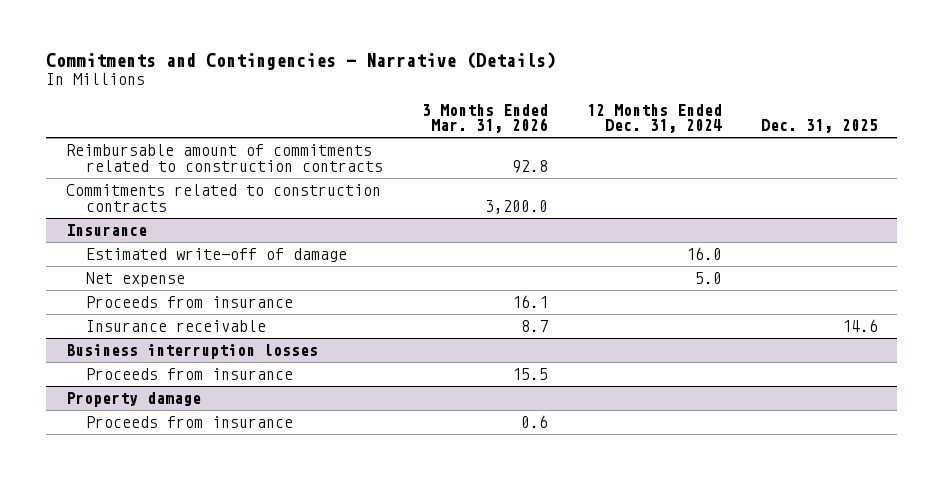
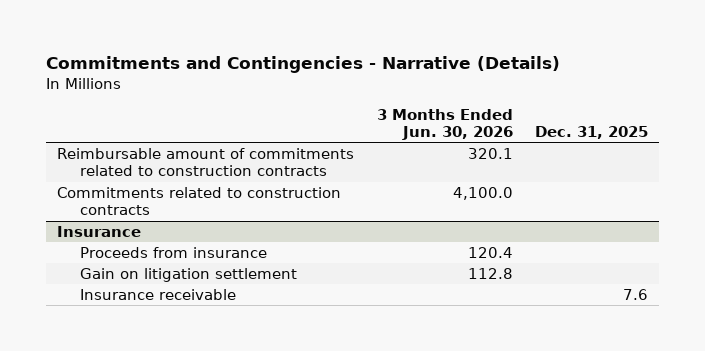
[421,103,548,134] 3 Months Ended Mar. 31, 2026 -> none
[586,103,722,134] 12 Months Ended Dec. 31, 2024 -> none
none -> [376,108,513,140] 3 Months Ended Jun. 30, 2026
[85,248,347,263] Estimated write-off of damage -> none
[85,272,185,288] Net expense -> none
[65,344,318,360] Business interruption losses -> none
[85,368,293,381] Proceeds from insurance -> none
[65,392,201,408] Property damage -> none
[85,416,293,429] Proceeds from insurance -> none
none -> [79,268,297,283] Gain on litigation settlement
[841,319,878,333] 14.6 -> [622,289,648,301] 7.6

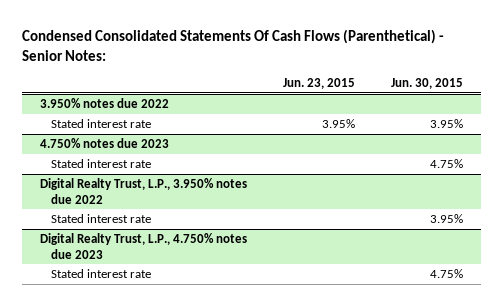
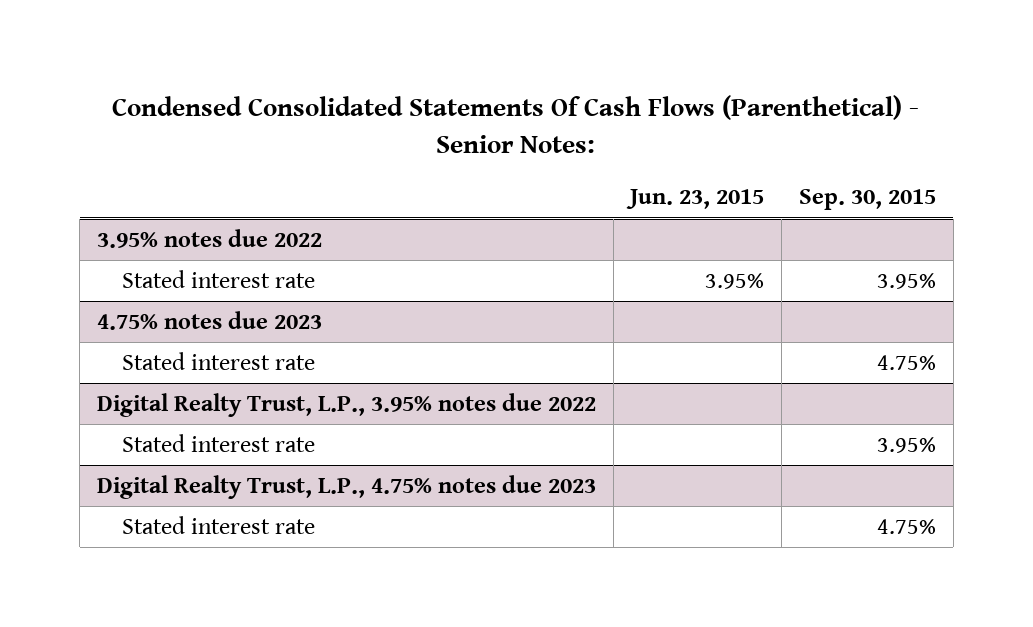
[391,77,464,89] Jun. 30, 2015 -> none
none -> [798,189,936,211] Sep. 30, 2015
[40,97,170,108] 3.950% notes due 2022 -> [96,229,322,249] 3.95% notes due 2022
[40,137,170,148] 4.750% notes due 2023 -> [96,311,322,331] 4.75% notes due 2023
[40,177,248,204] Digital Realty Trust, L.P., 3.950% notes due 2022 -> [96,393,596,418] Digital Realty Trust, L.P., 3.95% notes due 2022
[40,232,248,259] Digital Realty Trust, L.P., 4.750% notes due 2023 -> [96,475,596,500] Digital Realty Trust, L.P., 4.75% notes due 2023

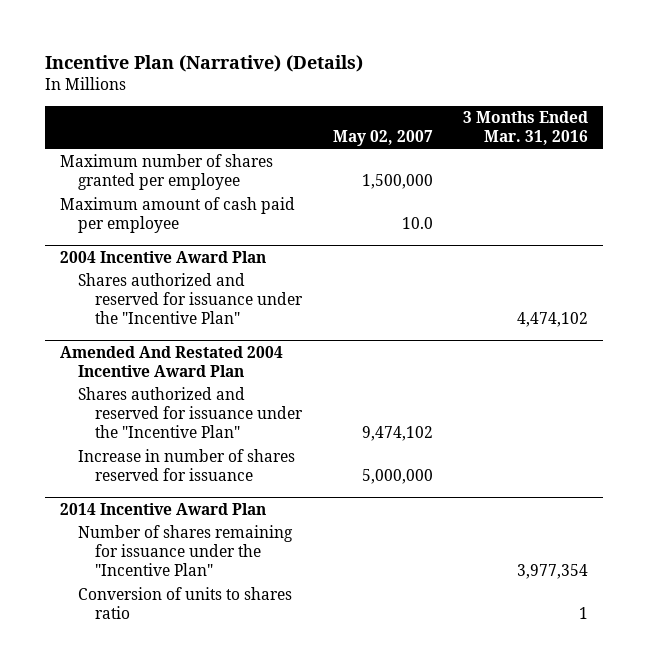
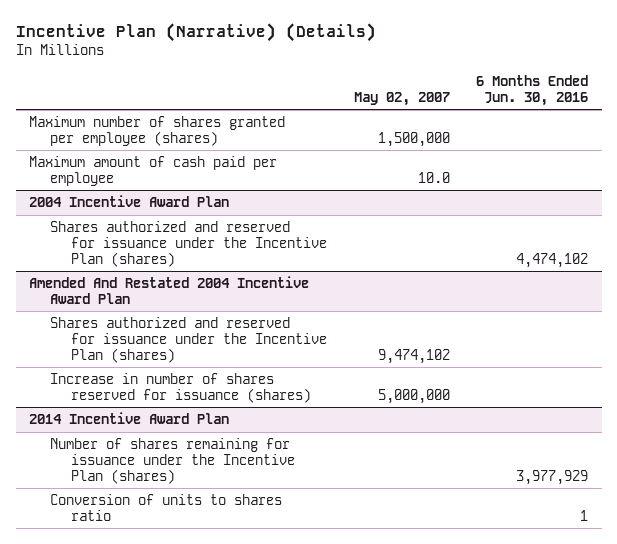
[462,111,588,146] 3 Months Ended Mar. 31, 2016 -> none
none -> [476,75,589,106] 6 Months Ended Jun. 30, 2016
[60,154,274,191] Maximum number of shares granted per employee -> [29,116,286,146] Maximum number of shares granted per employee (shares)
[77,273,304,325] Shares authorized and reserved for issuance under the "Incentive Plan" -> [50,221,328,267] Shares authorized and reserved for issuance under the Incentive Plan (shares)
[77,387,304,439] Shares authorized and reserved for issuance under the "Incentive Plan" -> [50,317,328,363] Shares authorized and reserved for issuance under the Incentive Plan (shares)
[77,449,295,482] Increase in number of shares reserved for issuance -> [50,373,312,403] Increase in number of shares reserved for issuance (shares)
[77,525,293,577] Number of shares remaining for issuance under the "Incentive Plan" -> [50,438,296,484] Number of shares remaining for issuance under the Incentive Plan (shares)

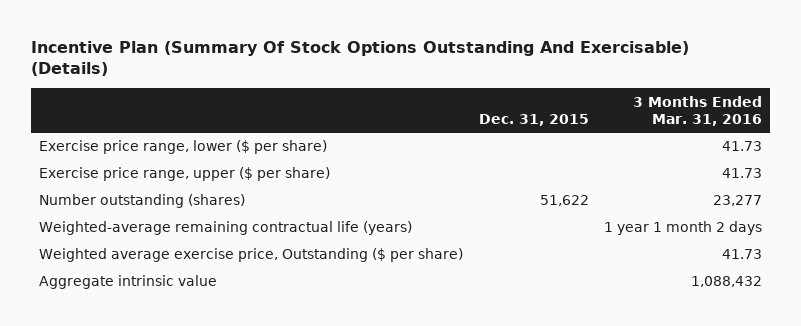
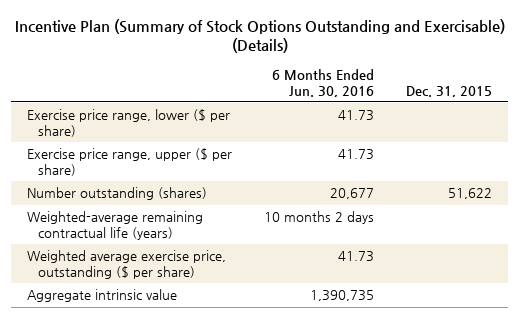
[31,40,690,77] Incentive Plan (Summary Of Stock Options Outstanding And Exercisable) (Details) -> [14,18,505,54] Incentive Plan (Summary of Stock Options Outstanding and Exercisable) (Details)
[633,95,763,126] 3 Months Ended Mar. 31, 2016 -> none
none -> [272,69,375,97] 6 Months Ended Jun. 30, 2016
[38,248,463,263] Weighted average exercise price, Outstanding ($ per share) -> [26,250,226,279] Weighted average exercise price, outstanding ($ per share)

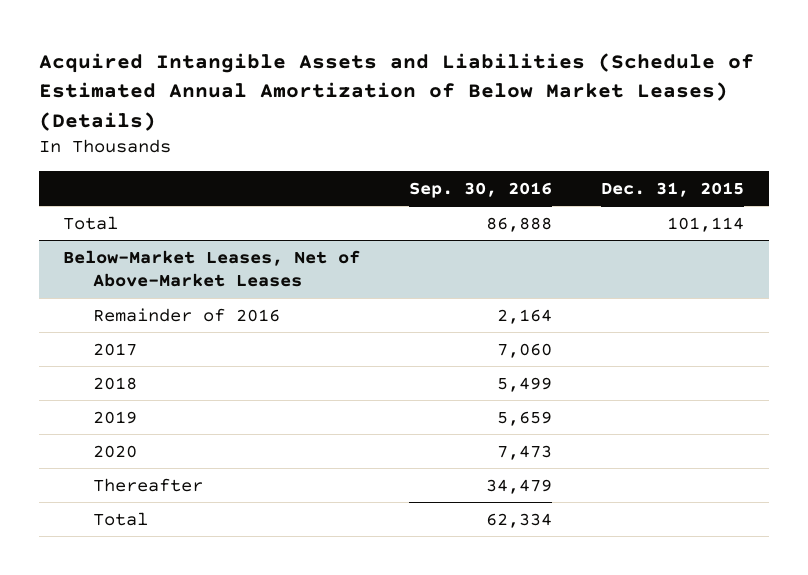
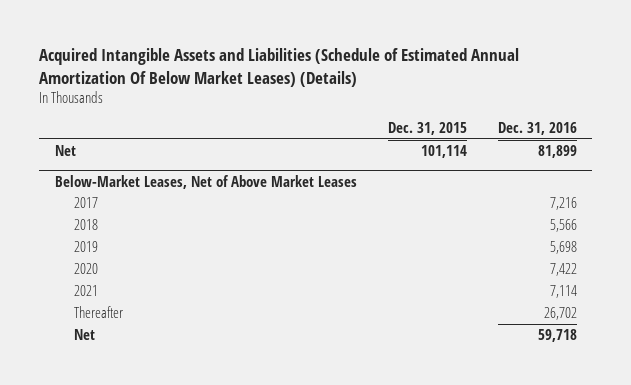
[38,53,754,131] Acquired Intangible Assets and Liabilities (Schedule of Estimated Annual Amortization of Below Market Leases) (Details) -> [39,48,520,87] Acquired Intangible Assets and Liabilities (Schedule of Estimated Annual Amortization Of Below Market Leases) (Details)
[409,181,553,198] Sep. 30, 2016 -> none
none -> [497,121,577,135] Dec. 31, 2016
[93,307,281,322] Remainder of 2016 -> none
[63,215,119,230] Total -> [54,144,76,156] Net
[63,249,361,288] Below-Market Leases, Net of Above-Market Leases -> [54,174,357,189] Below-Market Leases, Net of Above Market Leases
none -> [74,284,99,296] 2021
[93,511,149,526] Total -> [74,328,96,340] Net

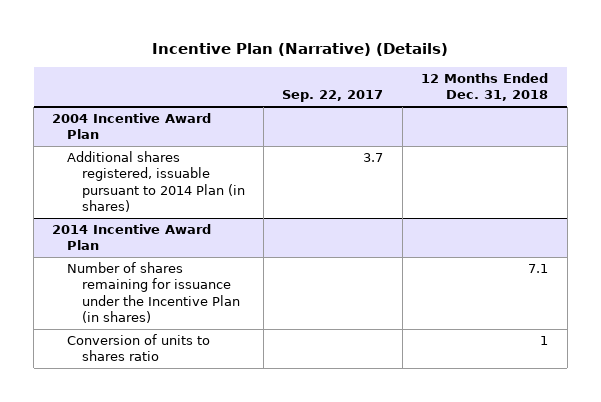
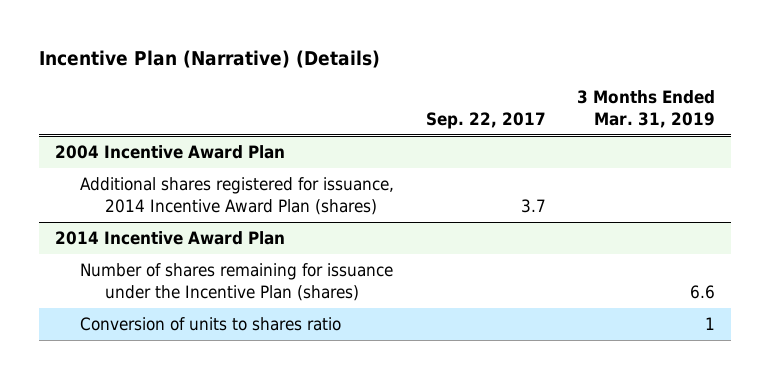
[421,73,549,102] 12 Months Ended Dec. 31, 2018 -> none
none -> [577,90,716,128] 3 Months Ended Mar. 31, 2019
[67,151,245,212] Additional shares registered, issuable pursuant to 2014 Plan (in shares) -> [79,177,394,215] Additional shares registered for issuance, 2014 Incentive Award Plan (shares)
[67,262,240,323] Number of shares remaining for issuance under the Incentive Plan (in shares) -> [79,263,393,301] Number of shares remaining for issuance under the Incentive Plan (shares)

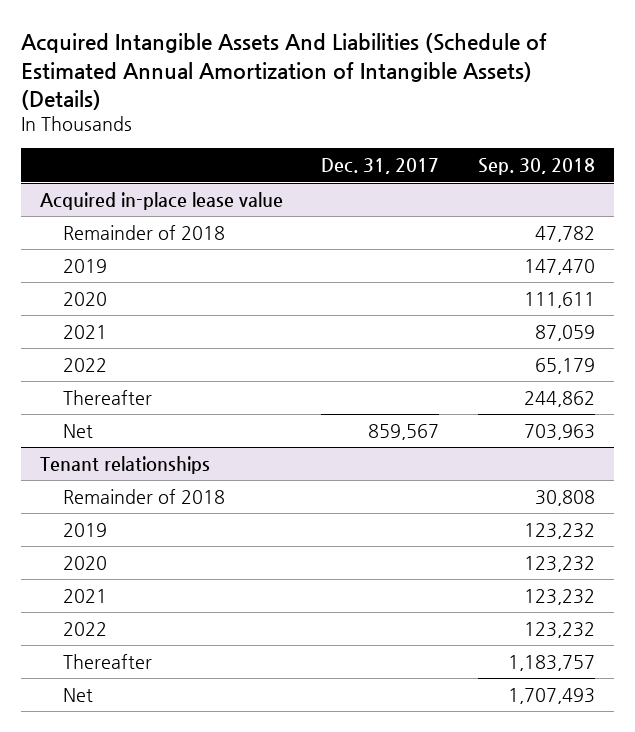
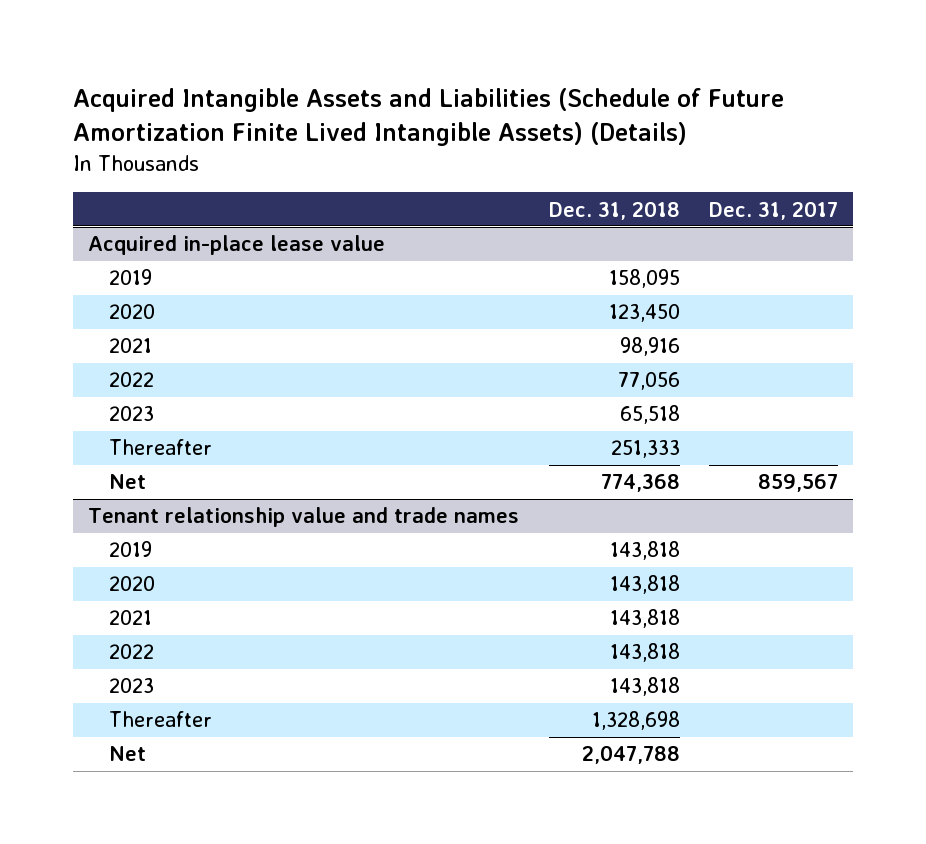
[21,33,548,110] Acquired Intangible Assets And Liabilities (Schedule of Estimated Annual Amortization of Intangible Assets) (Details) -> [73,88,785,147] Acquired Intangible Assets and Liabilities (Schedule of Future Amortization Finite Lived Intangible Assets) (Details)
[477,158,595,176] Sep. 30, 2018 -> none
none -> [548,200,680,220] Dec. 31, 2018
[62,225,225,241] Remainder of 2018 -> none
none -> [109,406,155,422] 2023
[62,489,225,505] Remainder of 2018 -> none
[40,456,211,475] Tenant relationships -> [88,507,520,528] Tenant relationship value and trade names
none -> [109,678,155,694] 2023

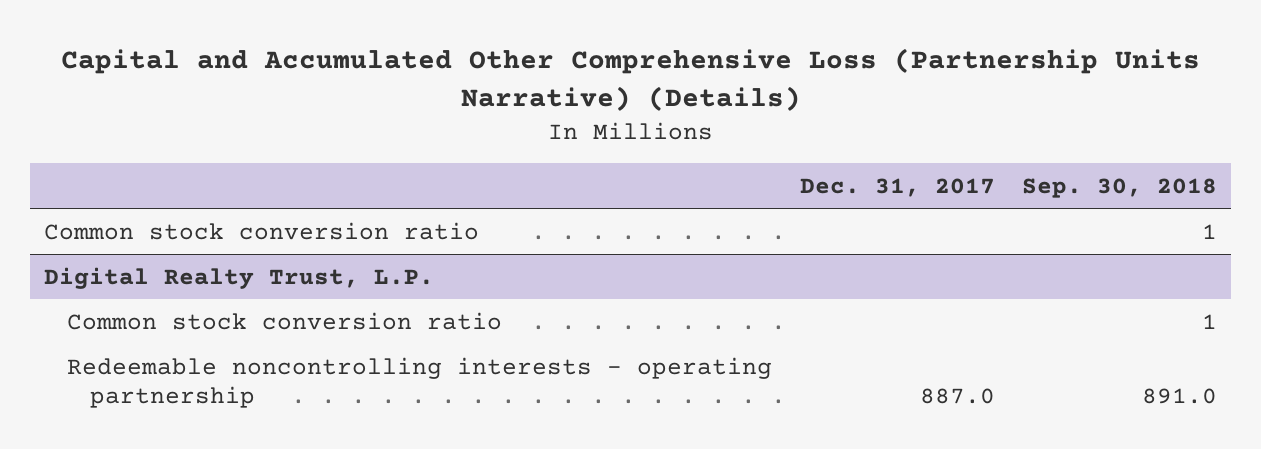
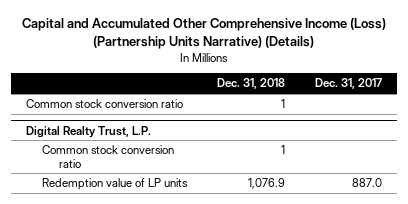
[60,47,1200,111] Capital and Accumulated Other Comprehensive Loss (Partnership Units Narrative) (Details) -> [21,18,386,50] Capital and Accumulated Other Comprehensive Income (Loss) (Partnership Units Narrative) (Details)
[1022,178,1218,199] Sep. 30, 2018 -> none
none -> [217,78,286,90] Dec. 31, 2018
[66,356,772,409] Redeemable noncontrolling interests - operating partnership -> [42,178,189,191] Redemption value of LP units

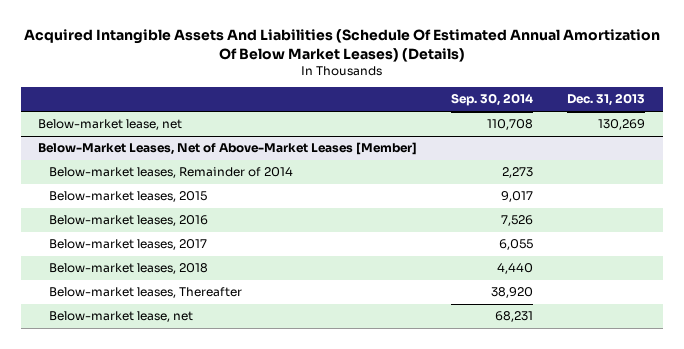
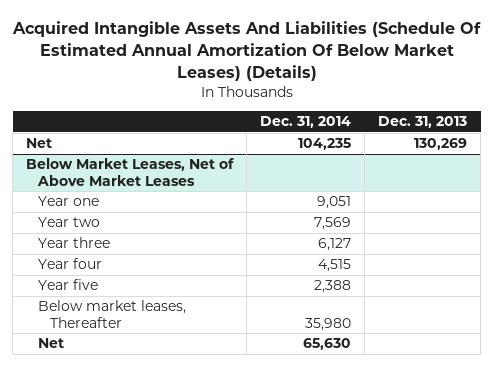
[451,93,534,107] Sep. 30, 2014 -> none
none -> [260,116,352,129] Dec. 31, 2014
[49,167,294,179] Below-market leases, Remainder of 2014 -> none
[38,119,183,131] Below-market lease, net -> [26,138,53,149] Net
[38,142,418,156] Below-Market Leases, Net of Above-Market Leases [Member] -> [26,158,235,186] Below Market Leases, Net of Above Market Leases
none -> [38,196,100,207] Year one
[49,191,208,203] Below-market leases, 2015 -> [38,217,101,228] Year two
[49,215,209,227] Below-market leases, 2016 -> [38,237,111,249] Year three
[49,239,208,251] Below-market leases, 2017 -> [38,258,103,270] Year four
[49,263,209,275] Below-market leases, 2018 -> [38,279,99,291] Year five
[49,287,243,299] Below-market leases, Thereafter -> [38,300,187,328] Below market leases, Thereafter
[49,311,194,323] Below-market lease, net -> [38,338,65,349] Net

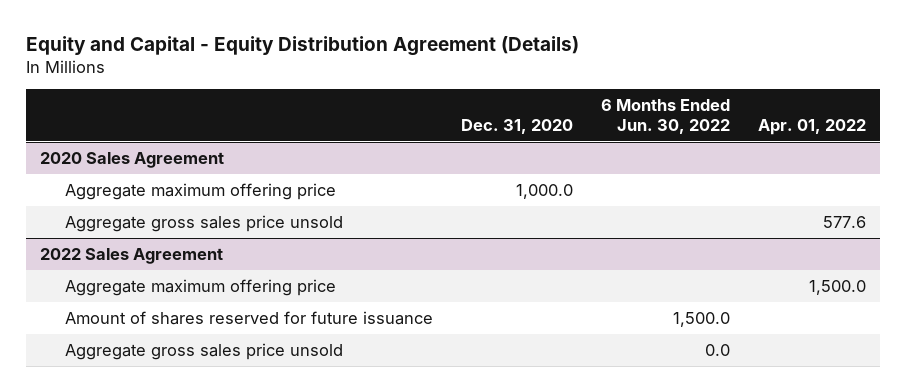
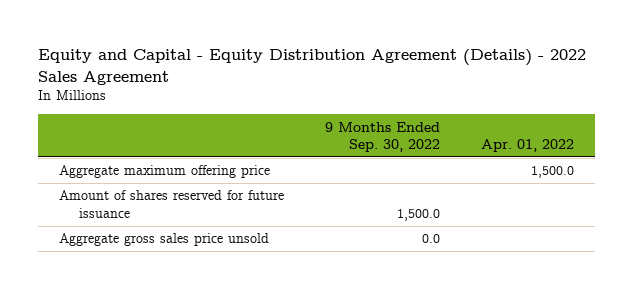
[25,35,579,56] Equity and Capital - Equity Distribution Agreement (Details) -> [38,48,587,85] Equity and Capital - Equity Distribution Agreement (Details) - 2022 Sales Agreement
[460,118,573,134] Dec. 31, 2020 -> none
[600,99,730,134] 6 Months Ended Jun. 30, 2022 -> none
none -> [325,121,441,153] 9 Months Ended Sep. 30, 2022
[39,151,224,168] 2020 Sales Agreement -> none
[64,182,336,200] Aggregate maximum offering price -> none
[64,214,343,232] Aggregate gross sales price unsold -> none
[39,247,223,264] 2022 Sales Agreement -> none

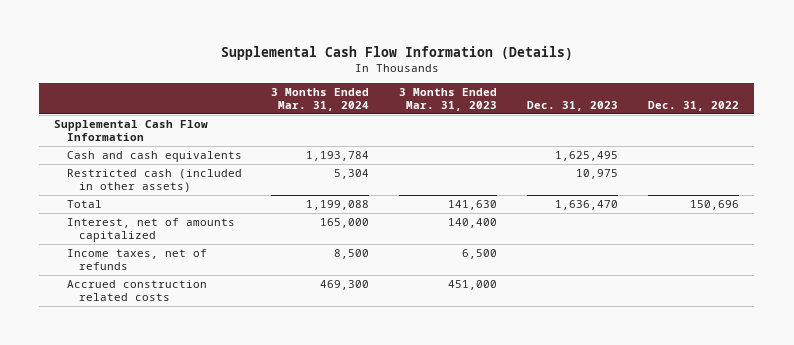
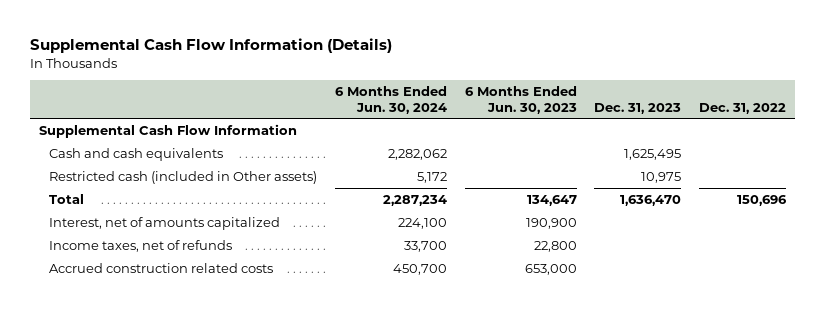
[271,87,370,112] 3 Months Ended Mar. 31, 2024 -> none
[399,87,498,112] 3 Months Ended Mar. 31, 2023 -> none
none -> [334,86,447,114] 6 Months Ended Jun. 30, 2024
none -> [464,86,577,114] 6 Months Ended Jun. 30, 2023
[66,168,242,193] Restricted cash (included in other assets) -> [48,170,317,184] Restricted cash (included in Other assets)

